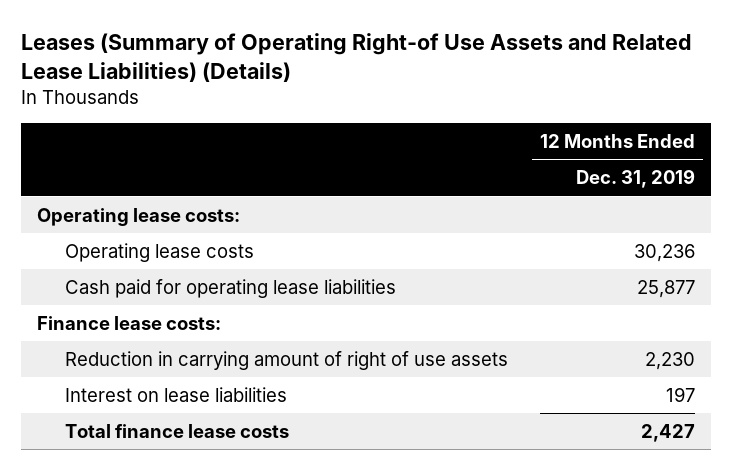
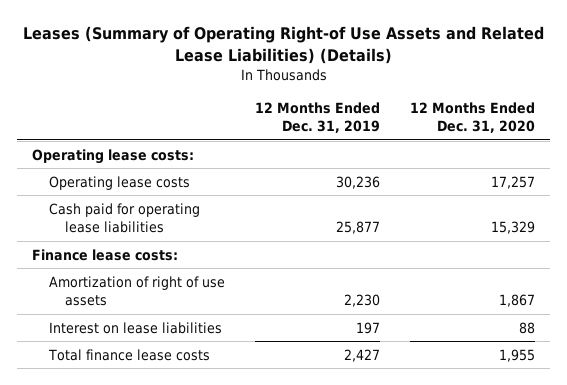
none -> [409,102,535,134] 12 Months Ended Dec. 31, 2020
[65,351,509,371] Reduction in carrying amount of right of use assets -> [48,275,225,307] Amortization of right of use assets

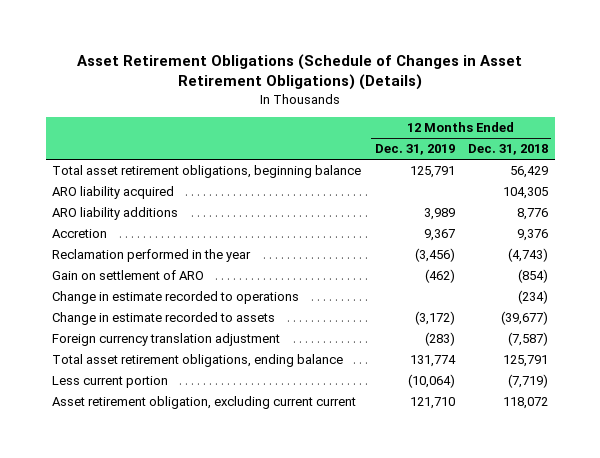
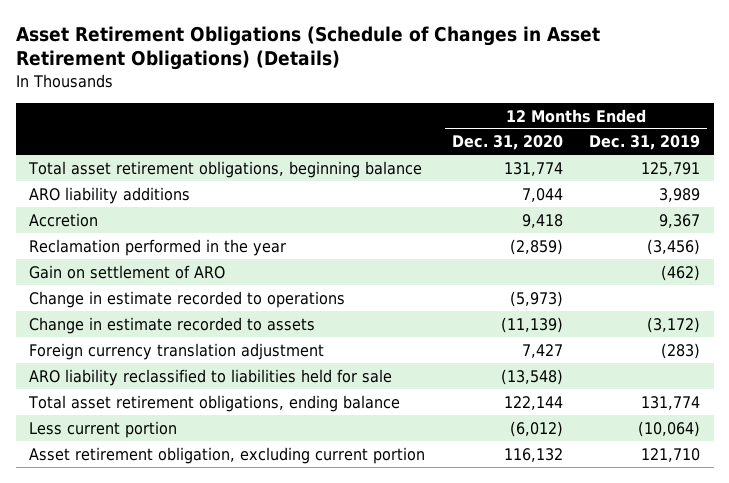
[467,144,548,156] Dec. 31, 2018 -> none
none -> [451,135,563,151] Dec. 31, 2020
[52,186,175,200] ARO liability acquired -> none
none -> [29,368,393,386] ARO liability reclassified to liabilities held for sale
[52,396,357,410] Asset retirement obligation, excluding current current -> [29,446,426,464] Asset retirement obligation, excluding current portion

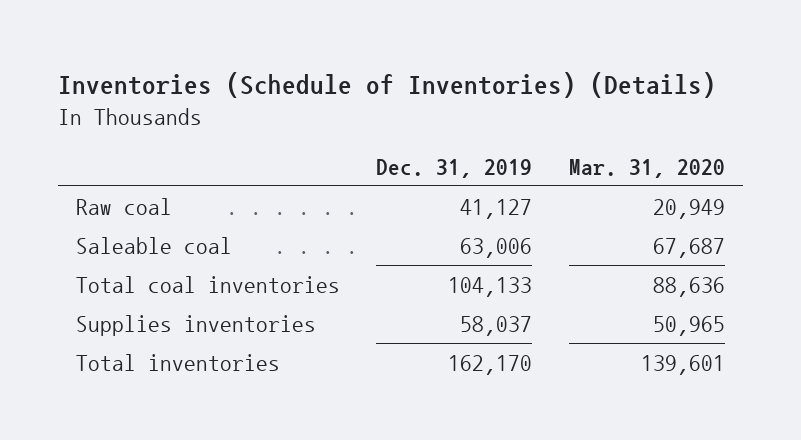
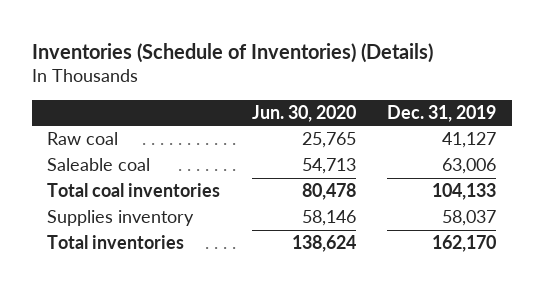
[568,158,725,178] Mar. 31, 2020 -> none
none -> [251,104,356,122] Jun. 30, 2020
[75,314,316,336] Supplies inventories -> [47,210,195,227] Supplies inventory

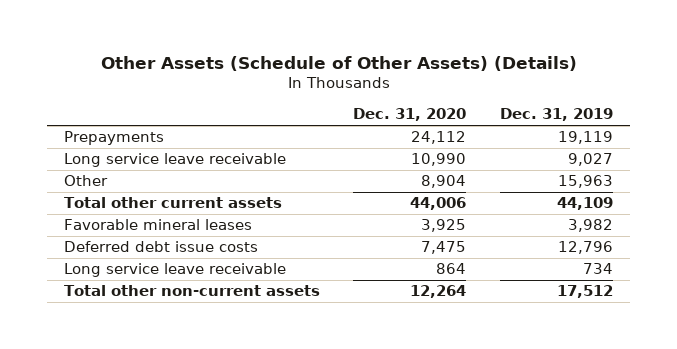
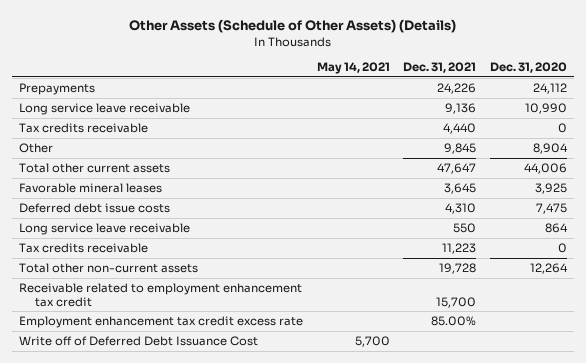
[500,108,614,122] Dec. 31, 2019 -> none
none -> [316,62,390,75] May 14, 2021
none -> [403,62,477,74] Dec. 31, 2021
none -> [18,123,148,134] Tax credits receivable
none -> [18,243,148,254] Tax credits receivable
none -> [18,283,302,307] Receivable related to employment enhancement tax credit
none -> [18,316,303,329] Employment enhancement tax credit excess rate
none -> [18,336,258,347] Write off of Deferred Debt Issuance Cost

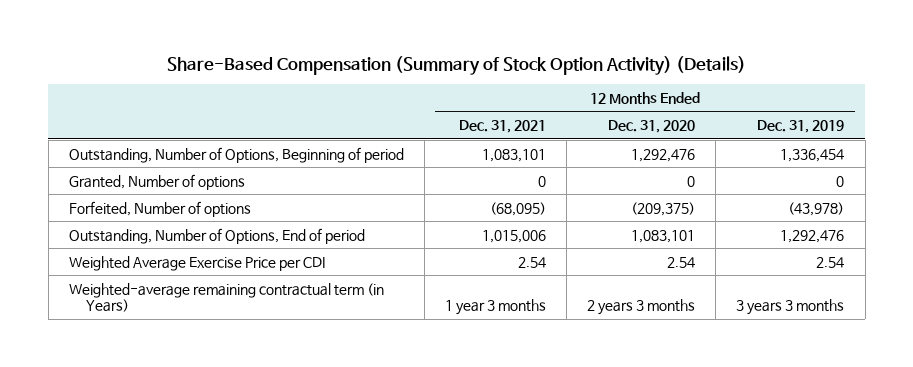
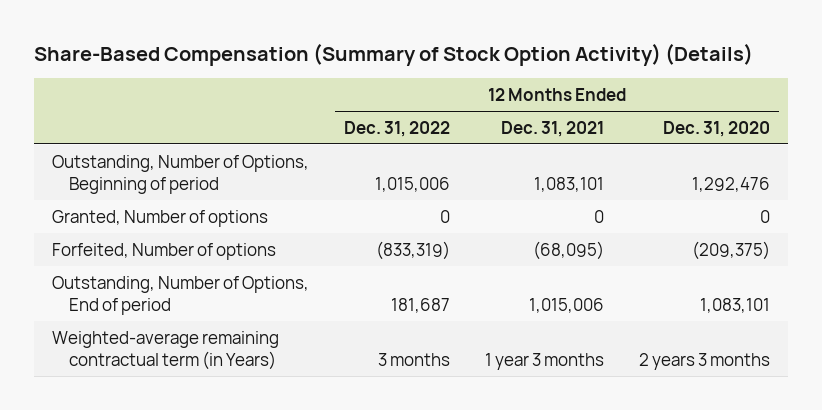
[757,120,845,134] Dec. 31, 2019 -> none
none -> [344,120,451,137] Dec. 31, 2022
[68,255,325,271] Weighted Average Exercise Price per CDI -> none

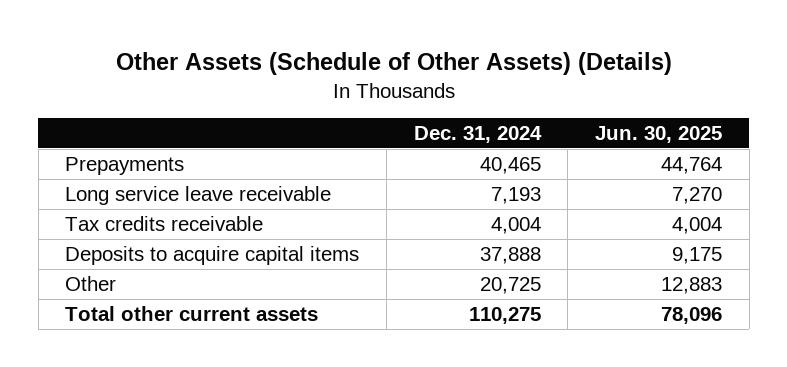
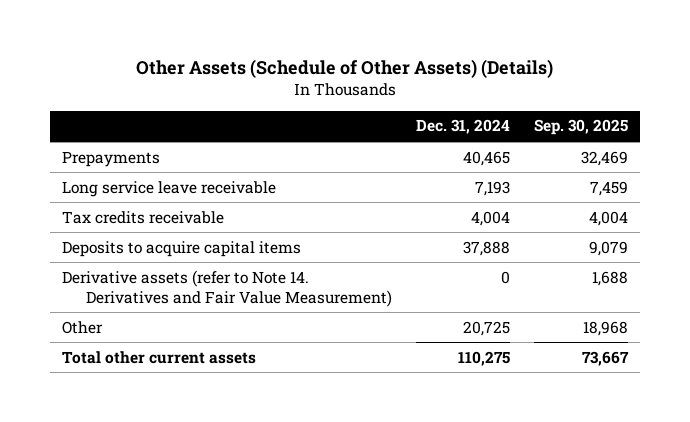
[594,126,722,144] Jun. 30, 2025 -> none
none -> [533,119,628,136] Sep. 30, 2025
none -> [62,269,393,307] Derivative assets (refer to Note 14. Derivatives and Fair Value Measurement)

